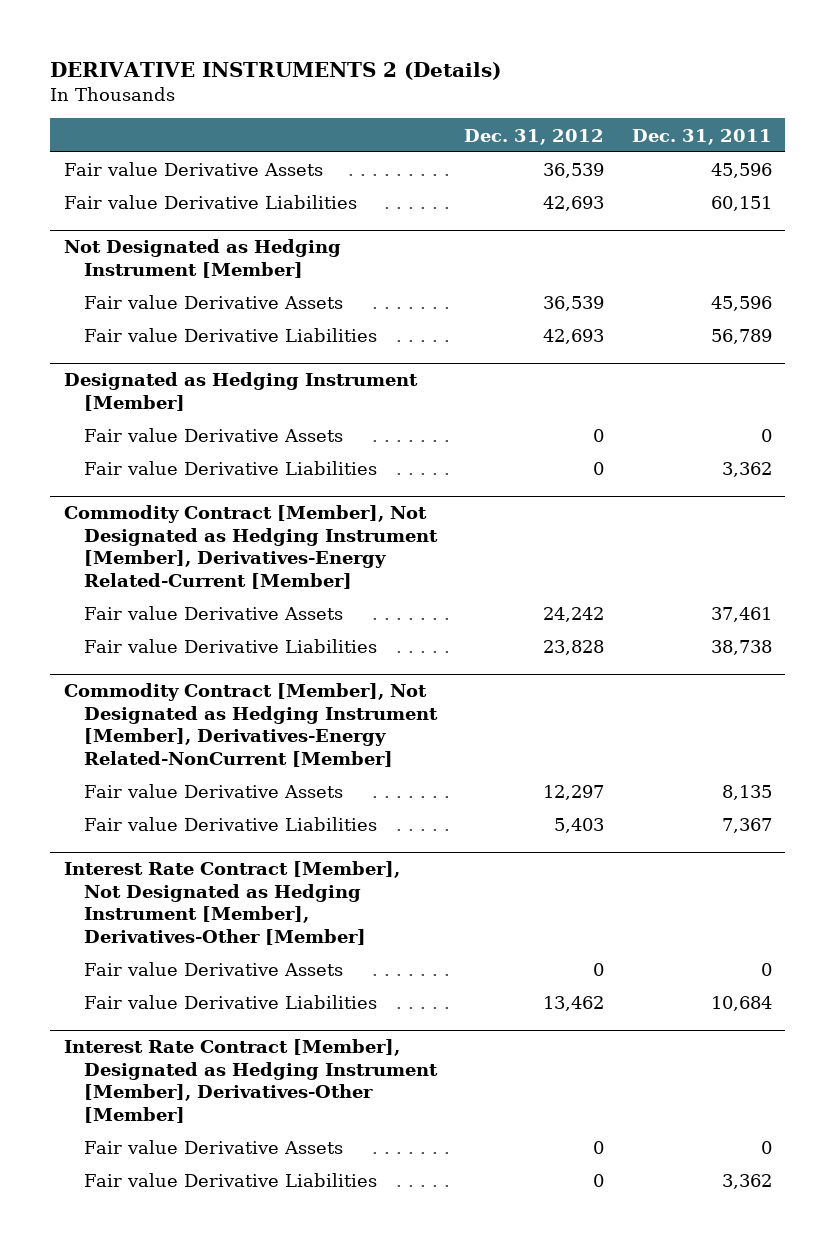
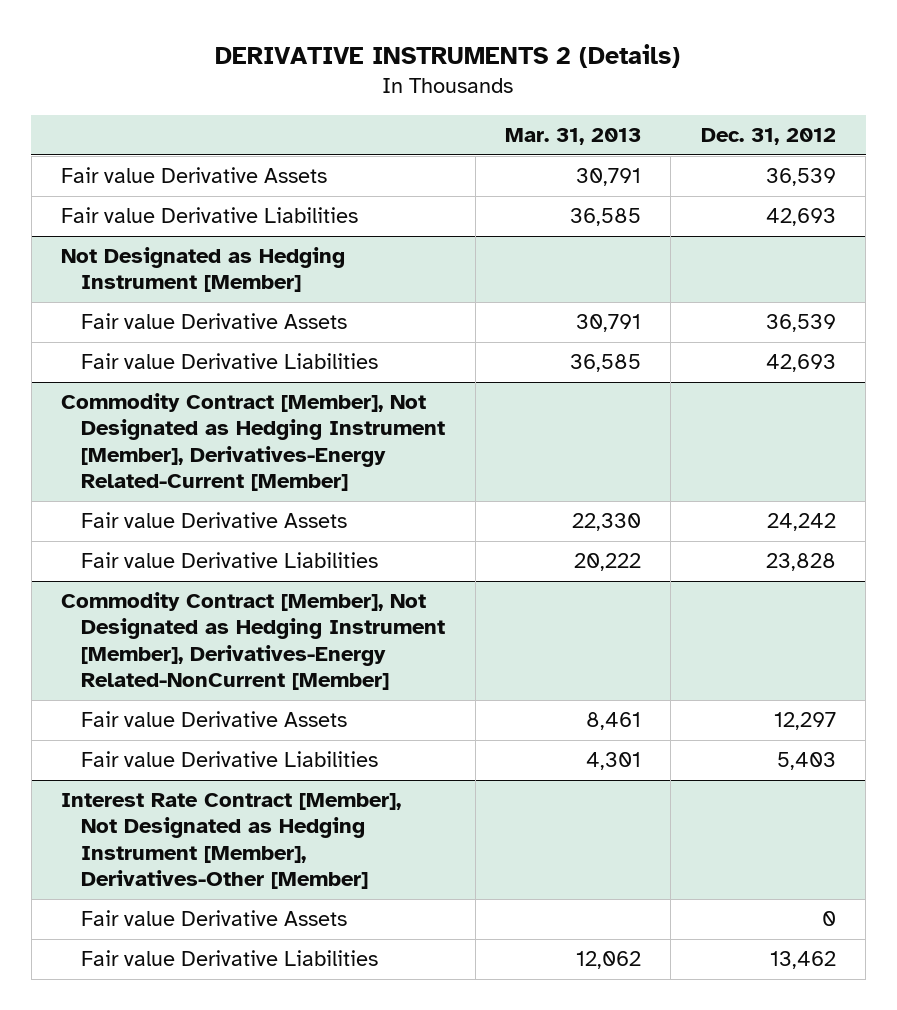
[631,128,772,145] Dec. 31, 2011 -> none
none -> [505,127,642,145] Mar. 31, 2013
[63,372,418,411] Designated as Hedging Instrument [Member] -> none
[83,428,343,443] Fair value Derivative Assets -> none
[83,461,377,476] Fair value Derivative Liabilities -> none
[63,1039,438,1123] Interest Rate Contract [Member], Designated as Hedging Instrument [Member], Derivatives-Other [Member] -> none
[83,1140,343,1155] Fair value Derivative Assets -> none
[83,1173,377,1188] Fair value Derivative Liabilities -> none

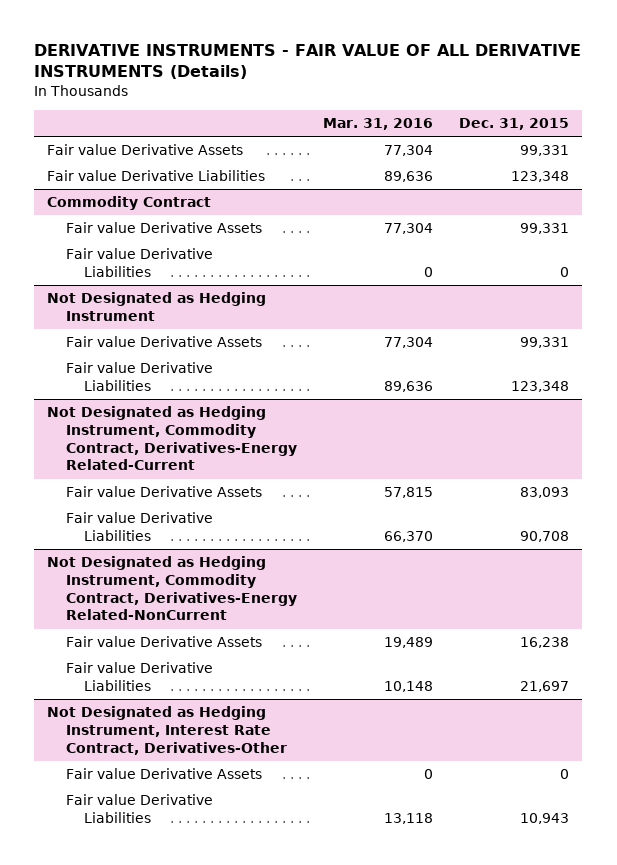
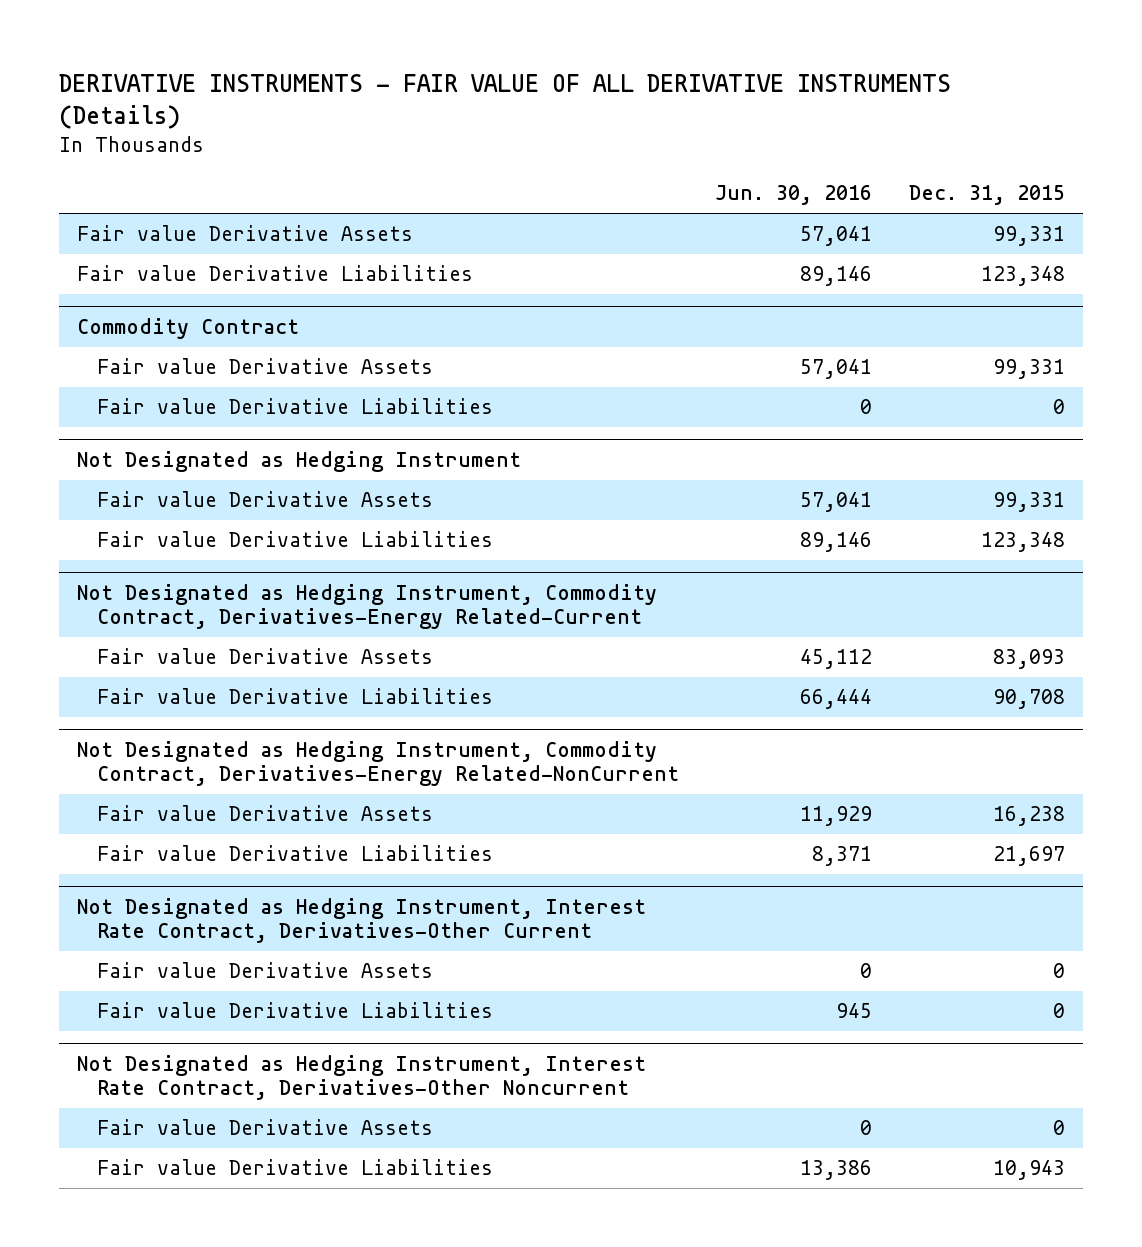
[323,117,434,130] Mar. 31, 2016 -> none
none -> [715,185,873,206] Jun. 30, 2016
[47,706,287,755] Not Designated as Hedging Instrument, Interest Rate Contract, Derivatives-Other -> [77,897,647,944] Not Designated as Hedging Instrument, Interest Rate Contract, Derivatives-Other Current
none -> [96,1002,493,1019] Fair value Derivative Liabilities
none -> [77,1054,647,1101] Not Designated as Hedging Instrument, Interest Rate Contract, Derivatives-Other Noncurrent
none -> [96,1119,433,1136] Fair value Derivative Assets

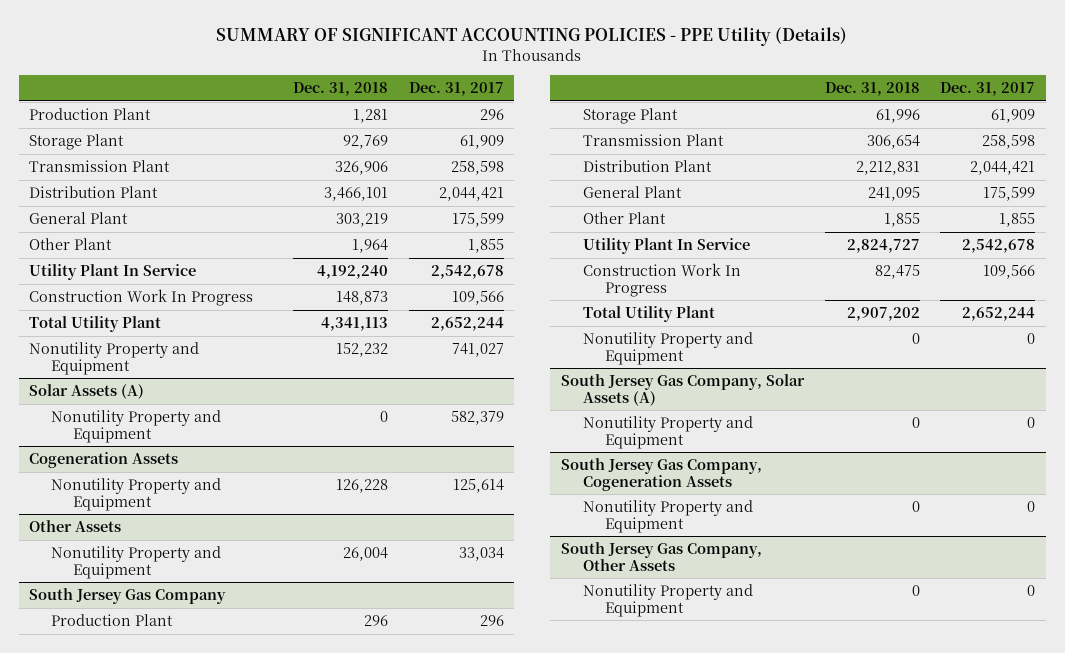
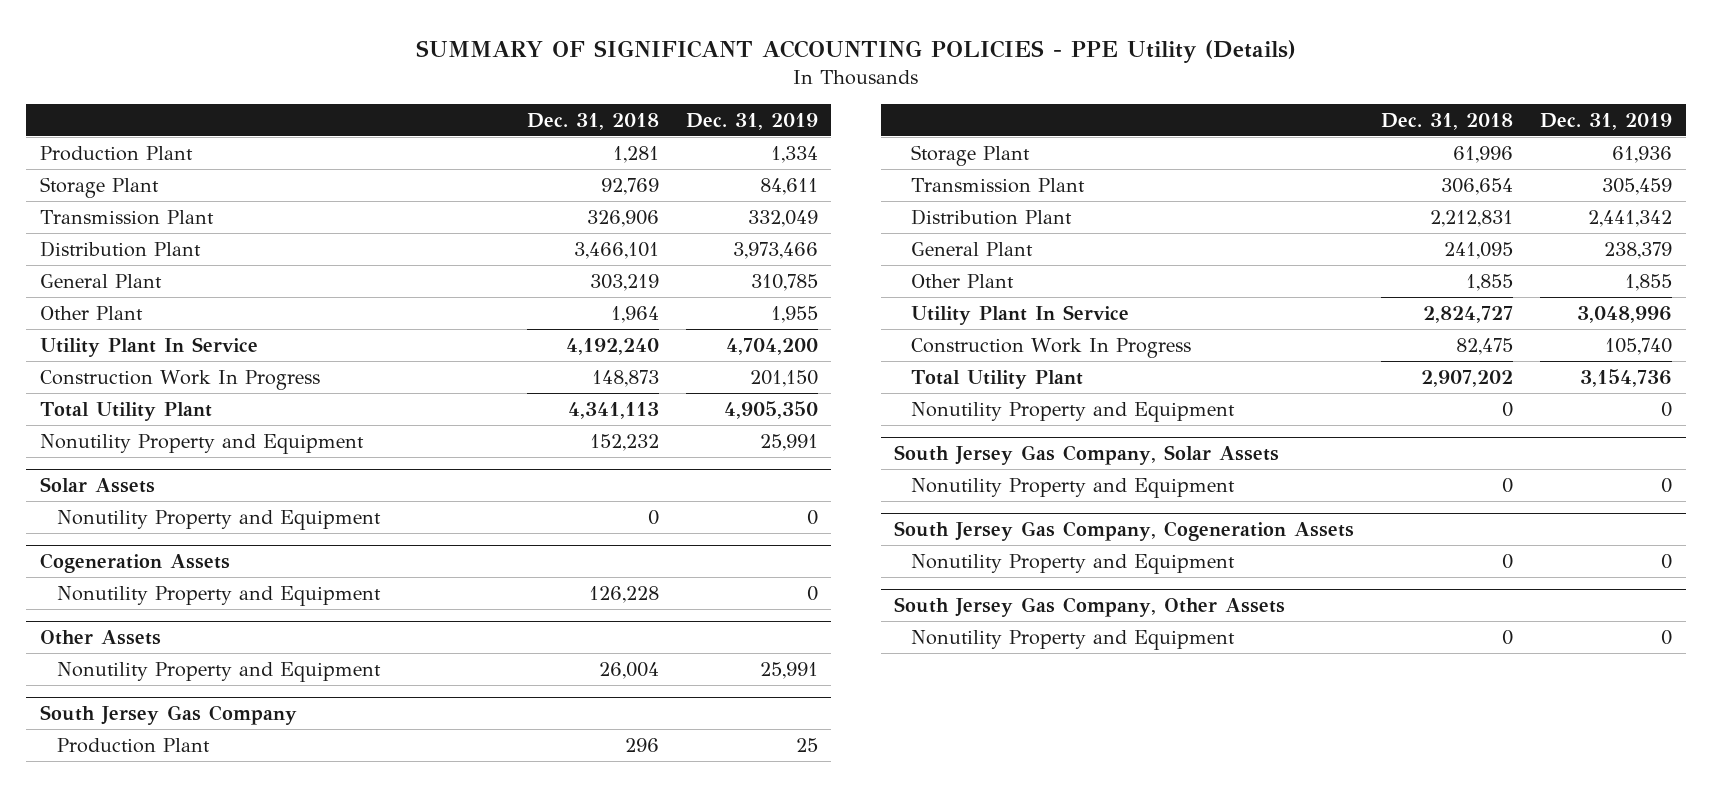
[409,82,505,97] Dec. 31, 2017 -> none
none -> [685,112,818,130] Dec. 31, 2019
[29,384,145,400] Solar Assets (A) -> [39,477,155,494] Solar Assets
[560,374,805,406] South Jersey Gas Company, Solar Assets (A) -> [894,445,1280,466] South Jersey Gas Company, Solar Assets

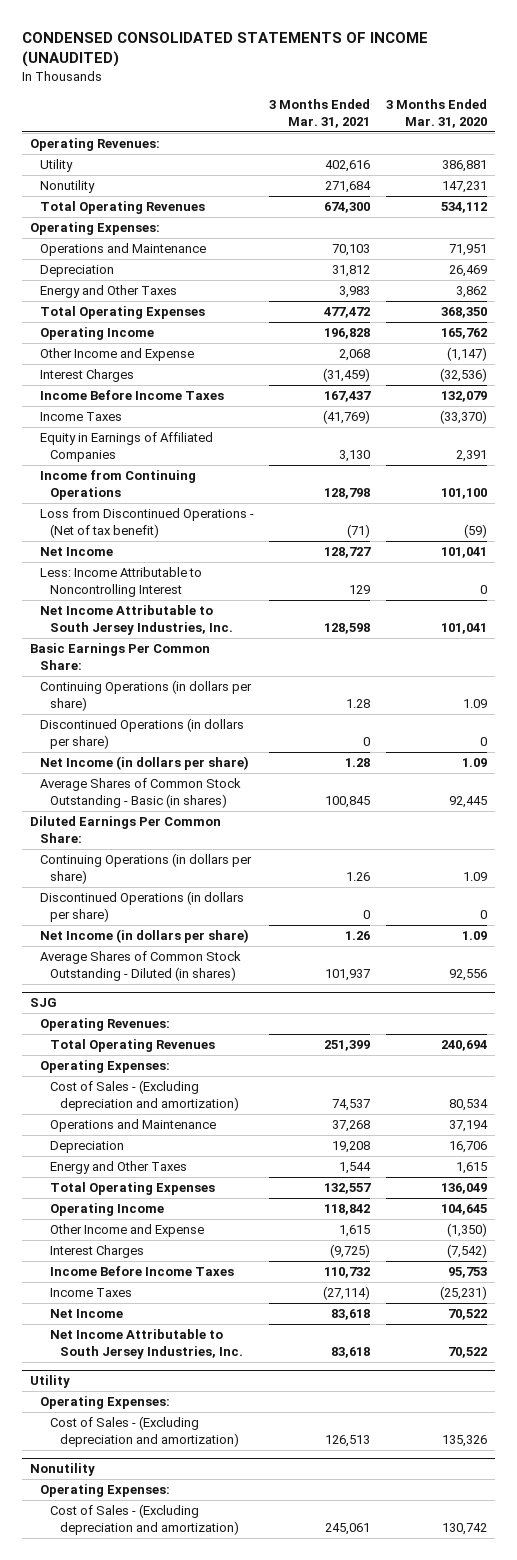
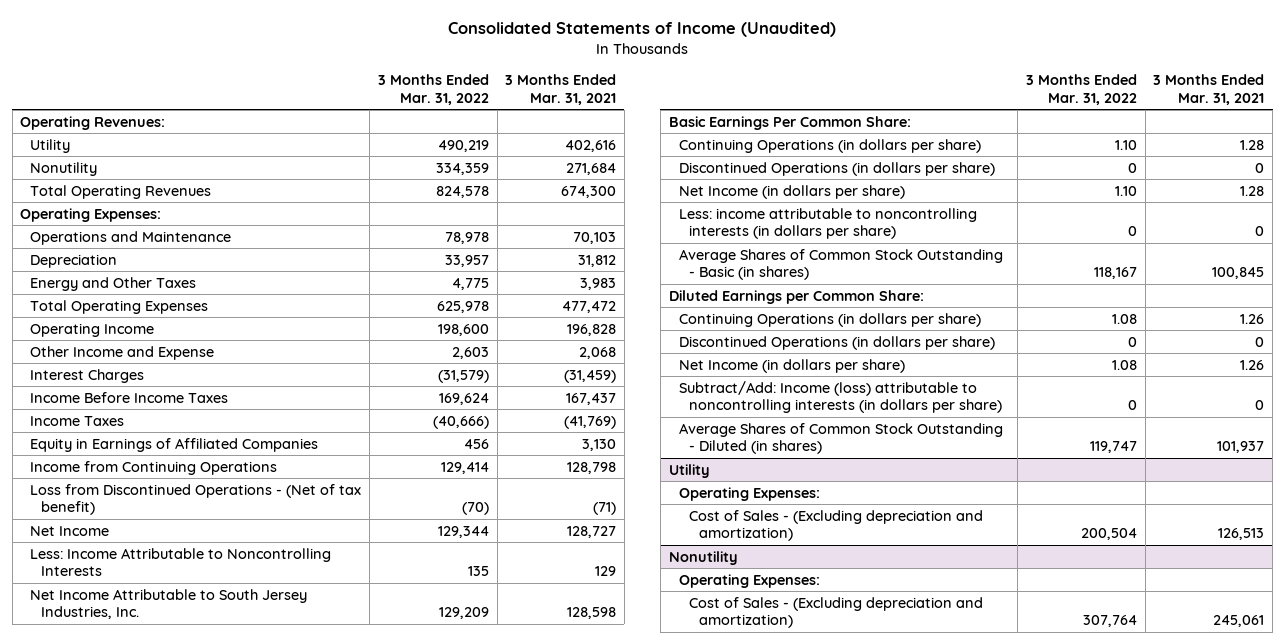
[22,31,429,68] CONDENSED CONSOLIDATED STATEMENTS OF INCOME (UNAUDITED) -> [448,22,837,38] Consolidated Statements of Income (Unaudited)
[385,99,487,128] 3 Months Ended Mar. 31, 2020 -> none
none -> [377,74,489,105] 3 Months Ended Mar. 31, 2022
[39,567,202,597] Less: Income Attributable to Noncontrolling Interest -> [30,547,332,577] Less: Income Attributable to Noncontrolling Interests
none -> [678,207,977,240] Less: income attributable to noncontrolling interests (in dollars per share)
[29,816,221,843] Diluted Earnings Per Common Share: -> [668,289,924,304] Diluted Earnings per Common Share:
none -> [678,380,1002,414] Subtract/Add: Income (loss) attributable to noncontrolling interests (in dollars per share)
[29,998,57,1008] SJG -> none
[39,1018,170,1032] Operating Revenues: -> none
[50,1039,216,1053] Total Operating Revenues -> none
[39,1060,170,1074] Operating Expenses: -> none
[50,1080,240,1111] Cost of Sales - (Excluding depreciation and amortization) -> none
[50,1119,217,1133] Operations and Maintenance -> none
[50,1141,125,1154] Depreciation -> none
[50,1161,188,1175] Energy and Other Taxes -> none
[50,1182,216,1196] Total Operating Expenses -> none
[50,1203,165,1217] Operating Income -> none
[50,1224,205,1238] Other Income and Expense -> none
[50,1245,145,1259] Interest Charges -> none
[50,1266,235,1277] Income Before Income Taxes -> none
[50,1288,133,1298] Income Taxes -> none
[50,1309,124,1319] Net Income -> none
[50,1329,244,1359] Net Income Attributable to South Jersey Industries, Inc. -> none

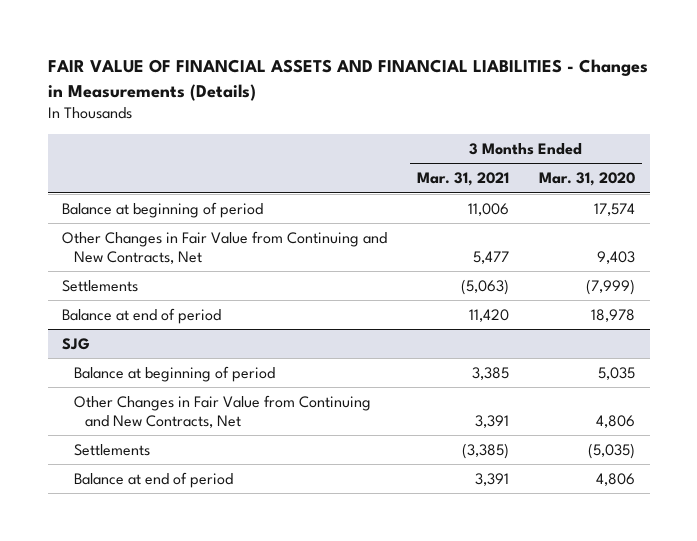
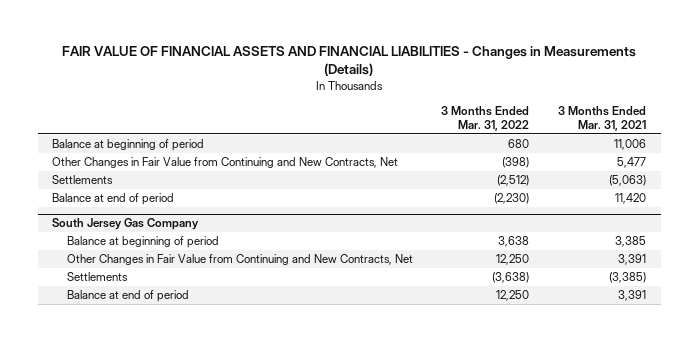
[538,172,635,187] Mar. 31, 2020 -> none
none -> [441,105,530,131] 3 Months Ended Mar. 31, 2022
[62,337,91,350] SJG -> [52,218,200,231] South Jersey Gas Company

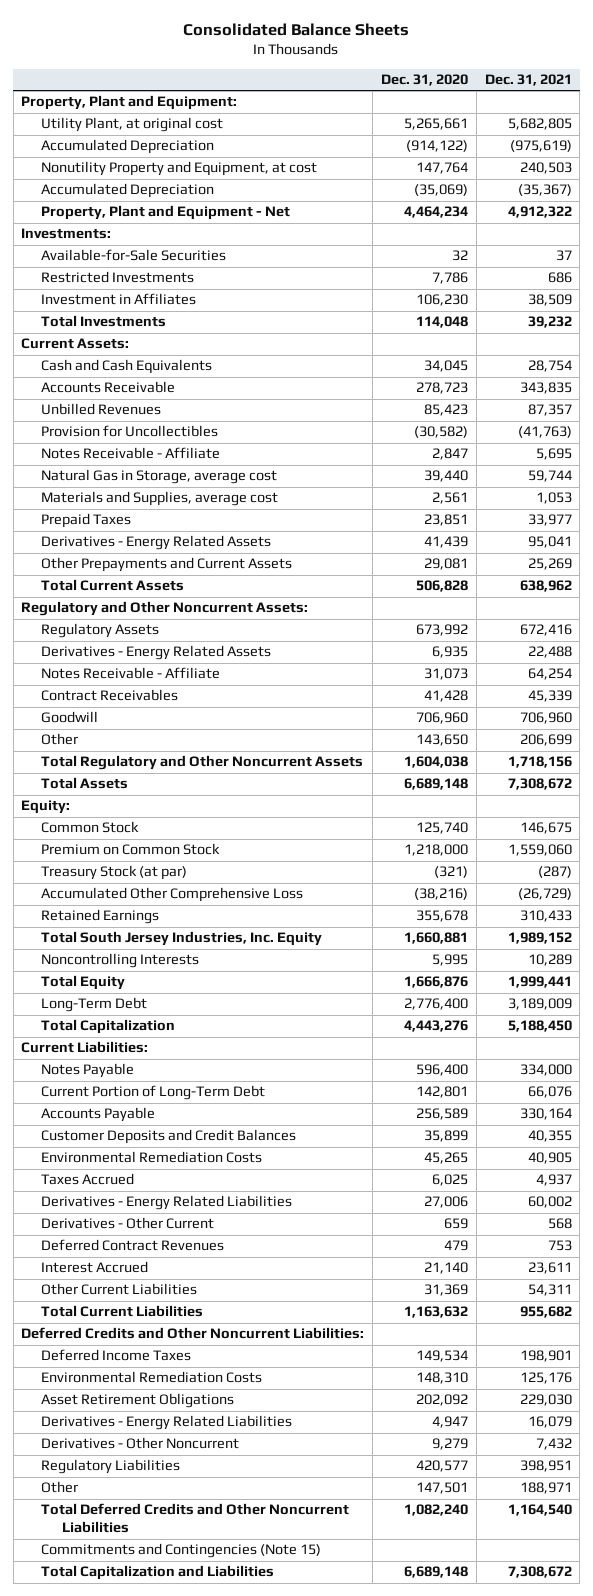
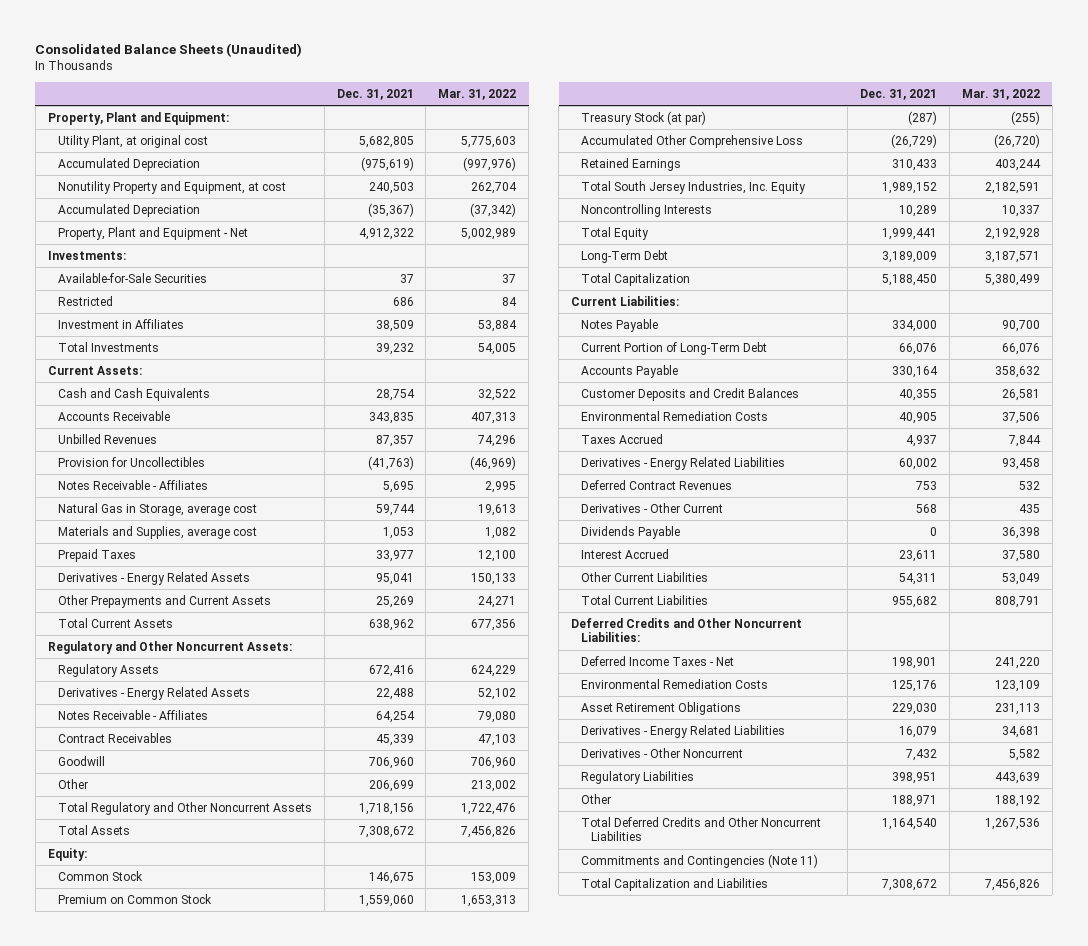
[183,23,410,37] Consolidated Balance Sheets -> [35,42,303,57] Consolidated Balance Sheets (Unaudited)
[380,74,468,87] Dec. 31, 2020 -> none
none -> [438,88,517,100] Mar. 31, 2022
[41,271,195,284] Restricted Investments -> [57,295,113,306] Restricted
[41,447,221,460] Notes Receivable - Affiliate -> [57,479,208,490] Notes Receivable - Affiliates
[41,667,221,680] Notes Receivable - Affiliate -> [57,709,208,720] Notes Receivable - Affiliates
[41,1217,215,1230] Derivatives - Other Current -> [580,502,723,513] Derivatives - Other Current
none -> [580,525,680,539] Dividends Payable
[41,1349,192,1362] Deferred Income Taxes -> [580,655,734,666] Deferred Income Taxes - Net
[41,1543,322,1559] Commitments and Contingencies (Note 15) -> [580,853,818,868] Commitments and Contingencies (Note 11)

